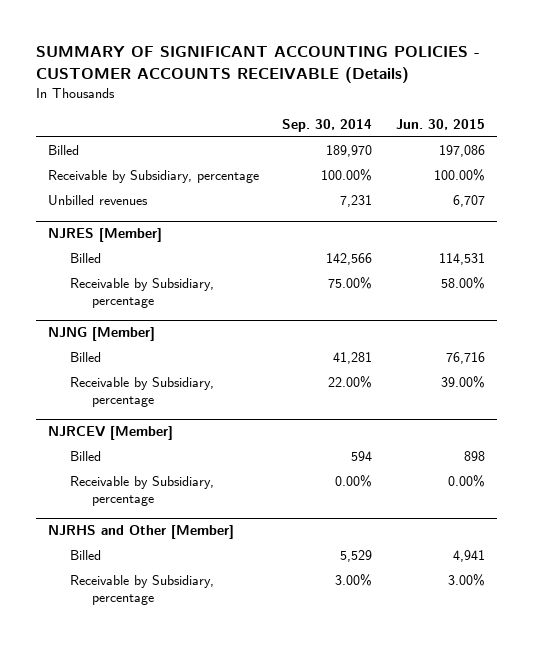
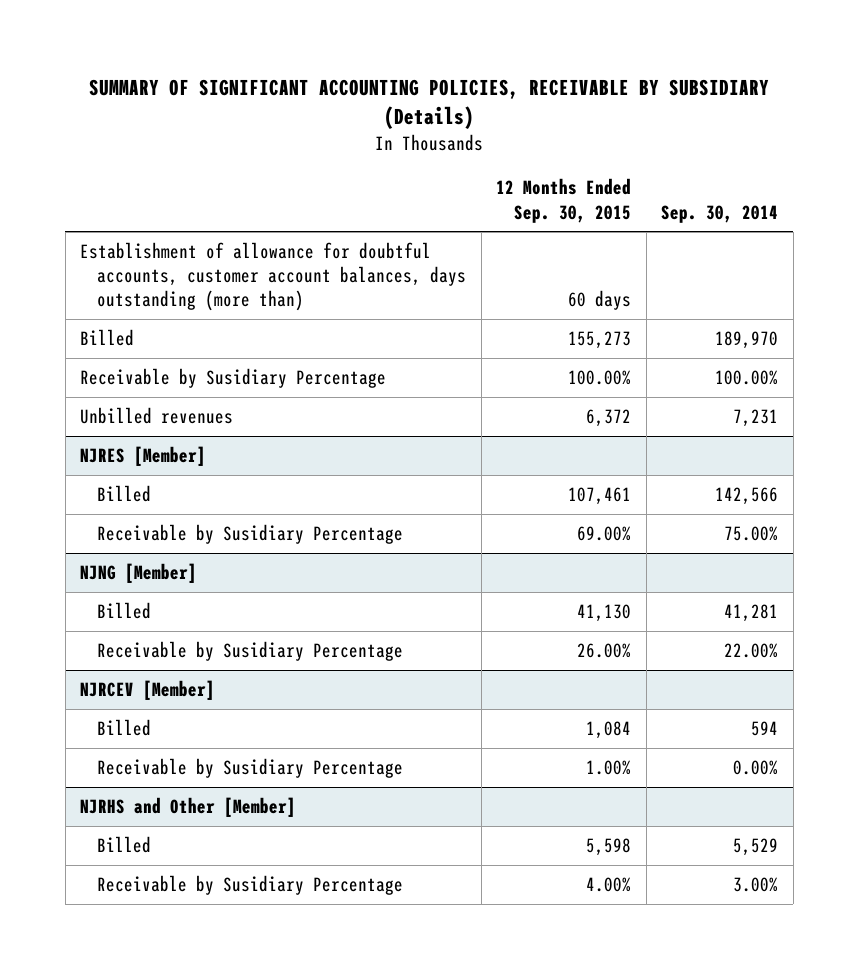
[35,46,480,84] SUMMARY OF SIGNIFICANT ACCOUNTING POLICIES - CUSTOMER ACCOUNTS RECEIVABLE (Details) -> [89,78,770,130] SUMMARY OF SIGNIFICANT ACCOUNTING POLICIES, RECEIVABLE BY SUBSIDIARY (Details)
[396,119,486,131] Jun. 30, 2015 -> none
none -> [496,178,632,223] 12 Months Ended Sep. 30, 2015
none -> [80,241,466,312] Establishment of allowance for doubtful accounts, customer account balances, days outstanding (more than)
[47,170,259,184] Receivable by Subsidiary, percentage -> [80,367,387,388] Receivable by Susidiary Percentage
[69,278,214,308] Receivable by Subsidiary, percentage -> [96,523,403,544] Receivable by Susidiary Percentage
[69,377,214,407] Receivable by Subsidiary, percentage -> [96,640,403,661] Receivable by Susidiary Percentage
[69,476,214,506] Receivable by Subsidiary, percentage -> [96,757,403,778] Receivable by Susidiary Percentage
[69,575,214,605] Receivable by Subsidiary, percentage -> [96,874,403,895] Receivable by Susidiary Percentage

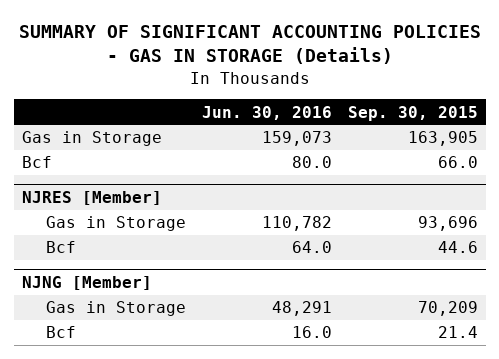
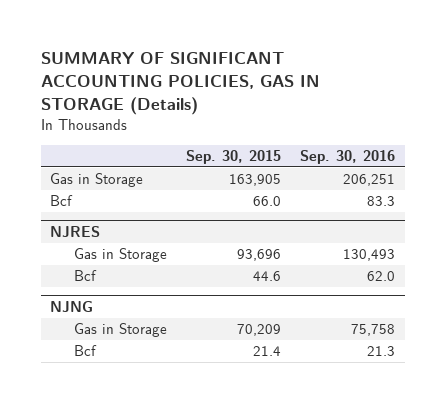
[18,24,481,65] SUMMARY OF SIGNIFICANT ACCOUNTING POLICIES - GAS IN STORAGE (Details) -> [40,51,320,115] SUMMARY OF SIGNIFICANT ACCOUNTING POLICIES, GAS IN STORAGE (Details)
[201,105,332,120] Jun. 30, 2016 -> none
none -> [300,149,396,164] Sep. 30, 2016
[21,191,162,206] NJRES [Member] -> [50,225,101,237] NJRES
[21,276,152,291] NJNG [Member] -> [50,300,94,312] NJNG

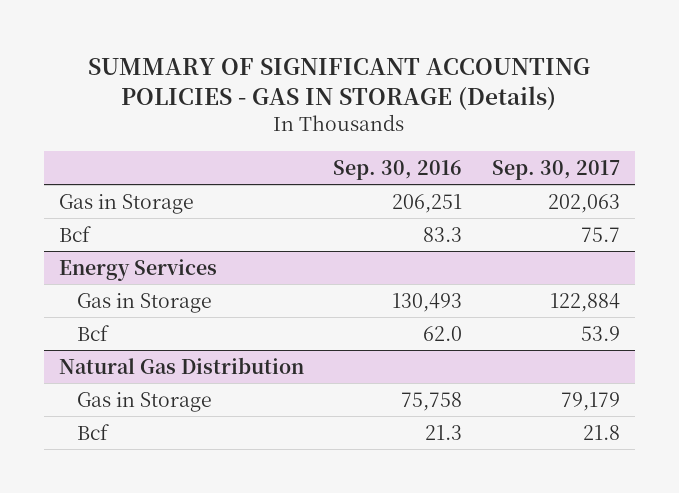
[40,51,320,115] SUMMARY OF SIGNIFICANT ACCOUNTING POLICIES, GAS IN STORAGE (Details) -> [88,57,591,110] SUMMARY OF SIGNIFICANT ACCOUNTING POLICIES - GAS IN STORAGE (Details)
[186,149,282,164] Sep. 30, 2015 -> none
none -> [492,159,621,180] Sep. 30, 2017
[50,225,101,237] NJRES -> [58,258,217,281] Energy Services
[50,300,94,312] NJNG -> [58,356,304,374] Natural Gas Distribution

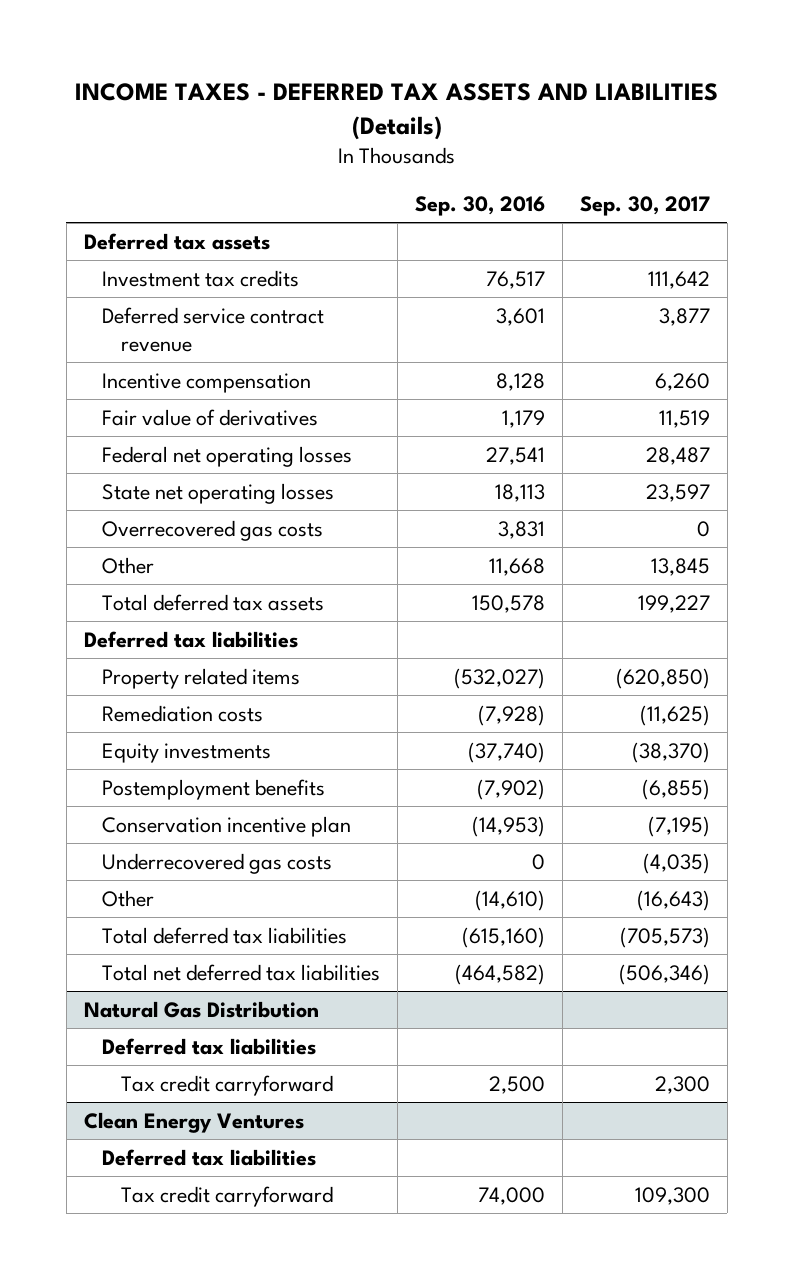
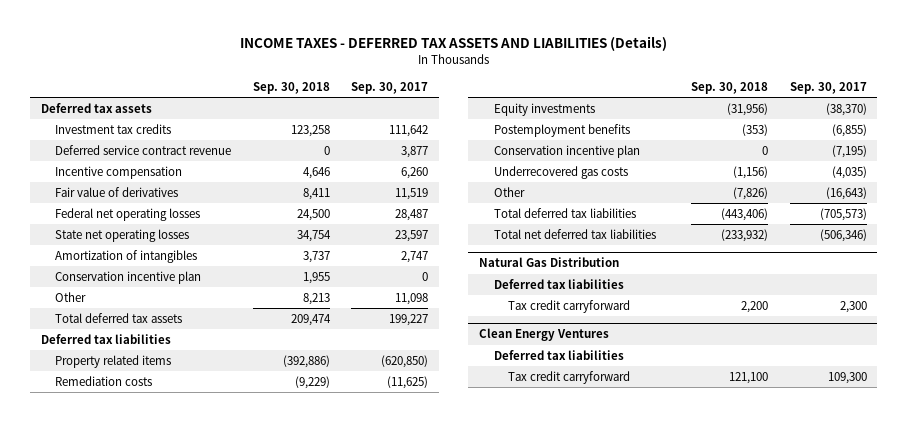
[415,195,546,216] Sep. 30, 2016 -> none
none -> [252,81,330,94] Sep. 30, 2018
[102,519,324,541] Overrecovered gas costs -> none
none -> [55,250,198,264] Amortization of intangibles
none -> [55,271,202,285] Conservation incentive plan
[650,557,710,576] 13,845 -> [395,293,429,306] 11,098

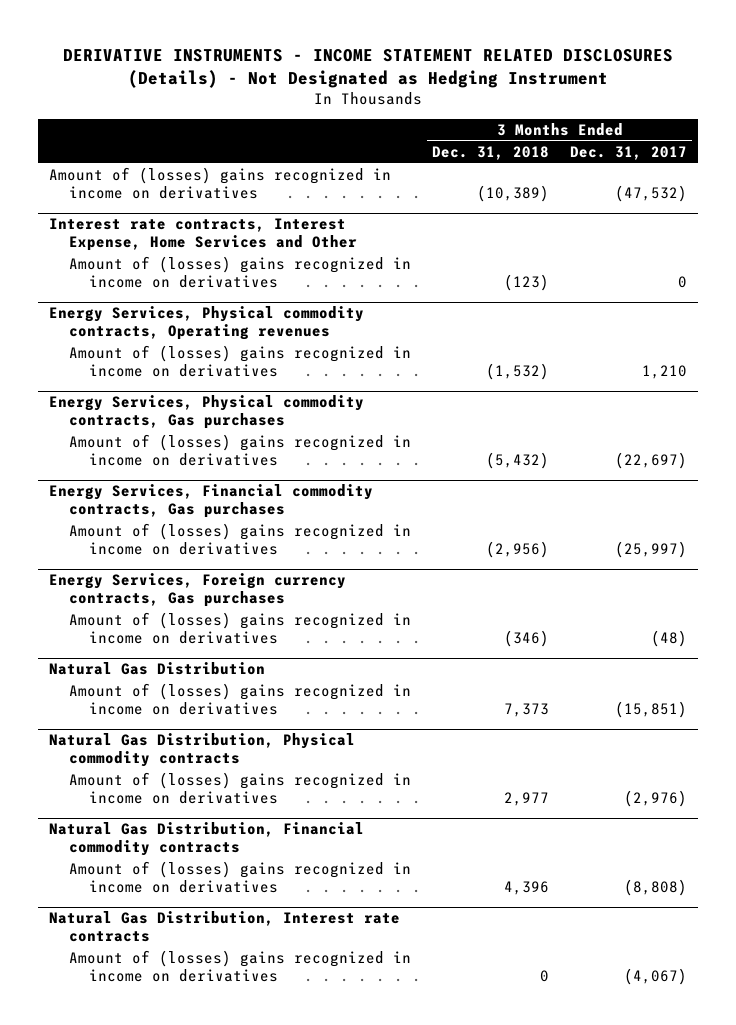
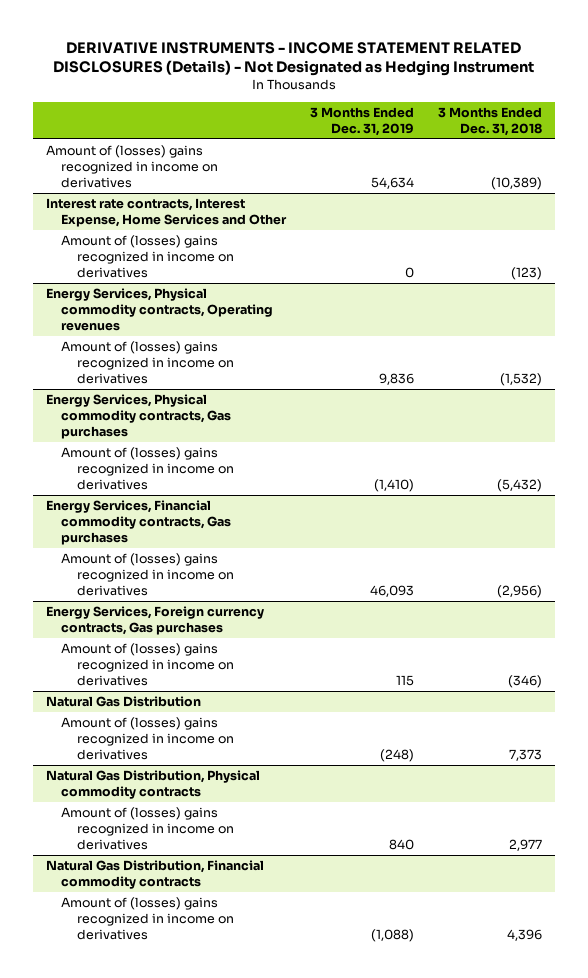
[570,146,688,161] Dec. 31, 2017 -> none
none -> [310,106,415,136] 3 Months Ended Dec. 31, 2019
[48,911,400,943] Natural Gas Distribution, Interest rate contracts -> none
[68,950,411,983] Amount of (losses) gains recognized in income on derivatives -> none

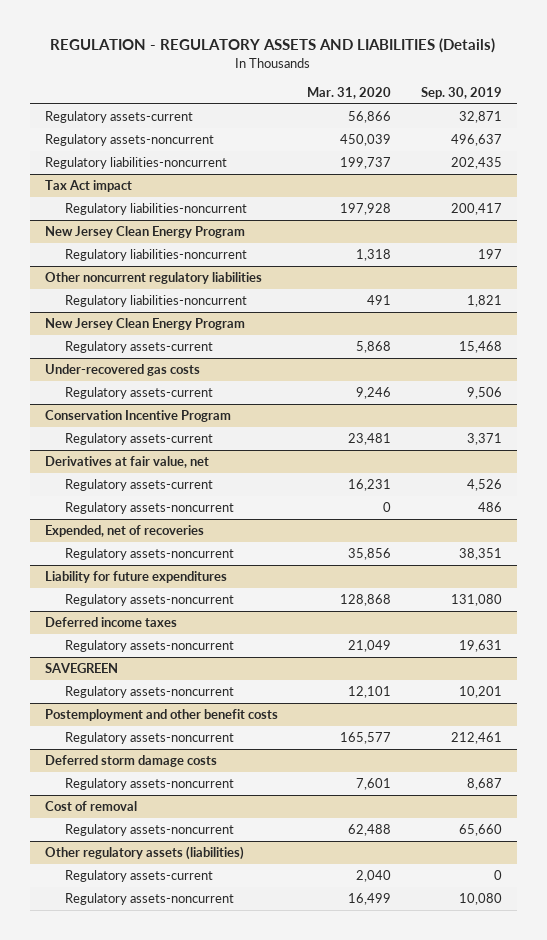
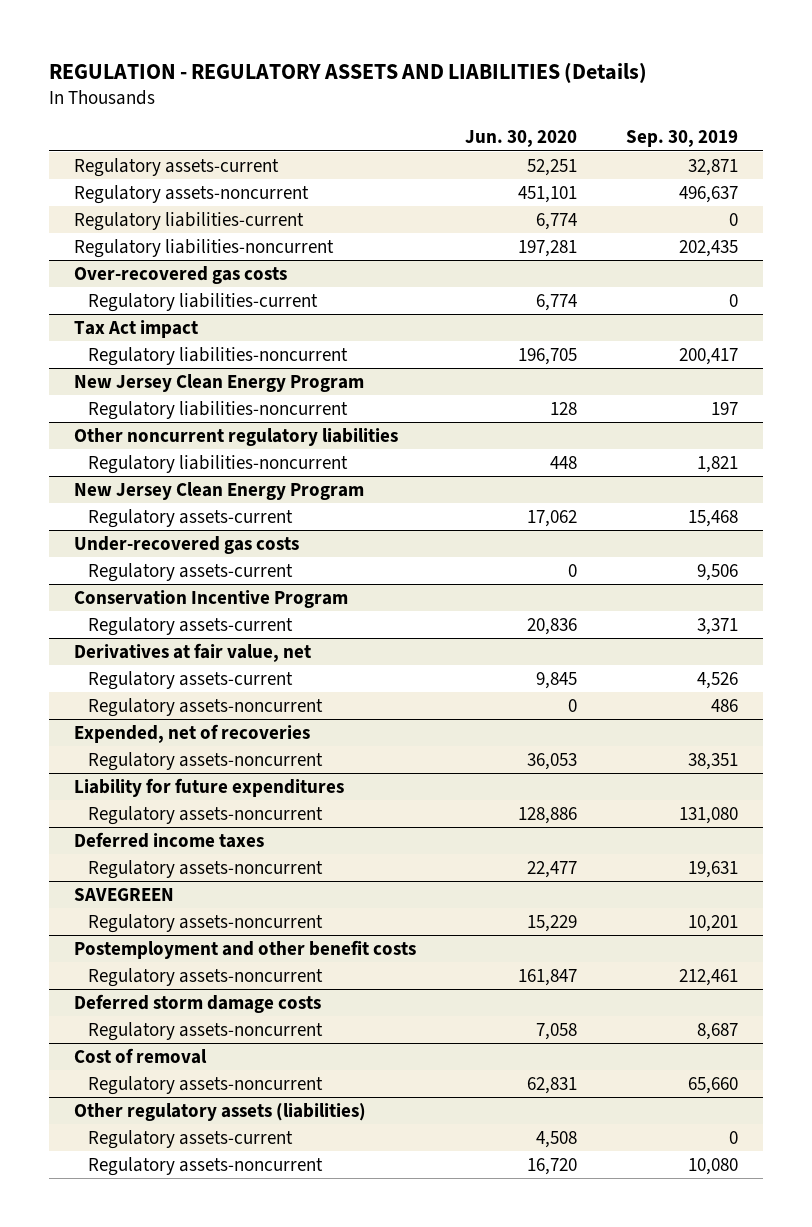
[307,86,392,99] Mar. 31, 2020 -> none
none -> [465,130,578,148] Jun. 30, 2020
none -> [73,211,304,231] Regulatory liabilities-current
none -> [73,265,287,284] Over-recovered gas costs
none -> [87,292,318,312] Regulatory liabilities-current

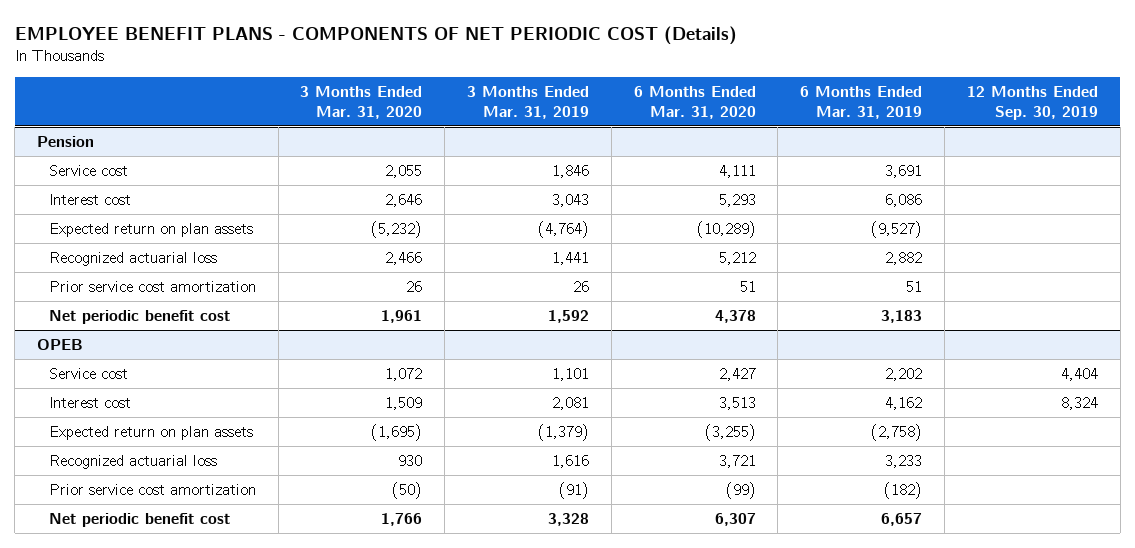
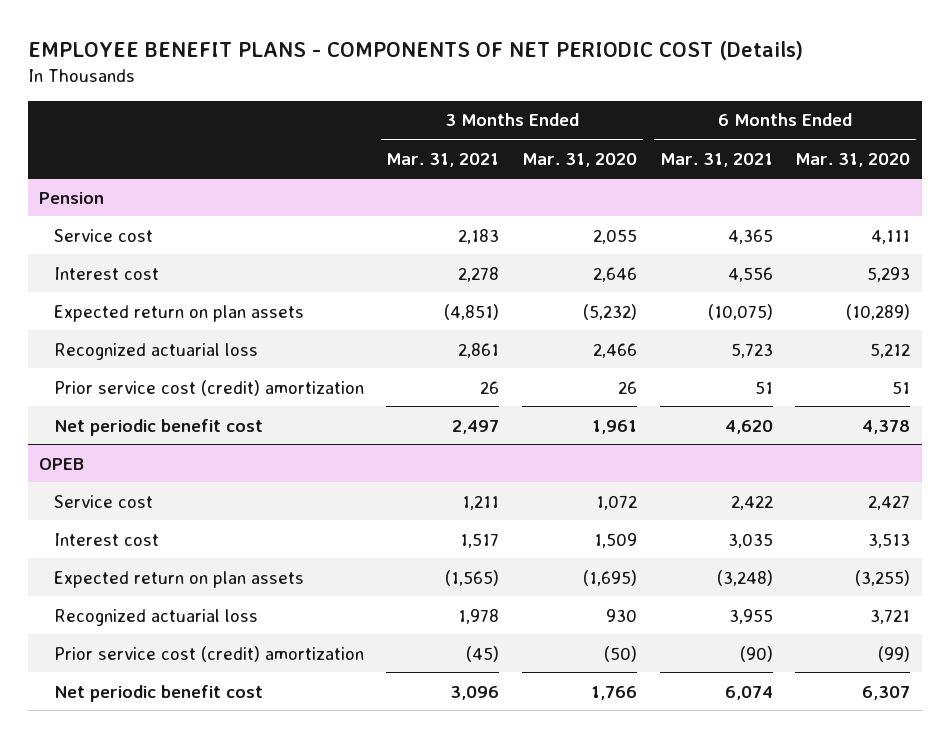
[466,85,589,119] 3 Months Ended Mar. 31, 2019 -> none
[800,85,923,119] 6 Months Ended Mar. 31, 2019 -> none
[966,85,1098,120] 12 Months Ended Sep. 30, 2019 -> none
none -> [386,152,500,167] Mar. 31, 2021
none -> [659,152,773,167] Mar. 31, 2021
[48,280,256,292] Prior service cost amortization -> [53,379,364,396] Prior service cost (credit) amortization
[48,483,256,495] Prior service cost amortization -> [53,645,364,662] Prior service cost (credit) amortization

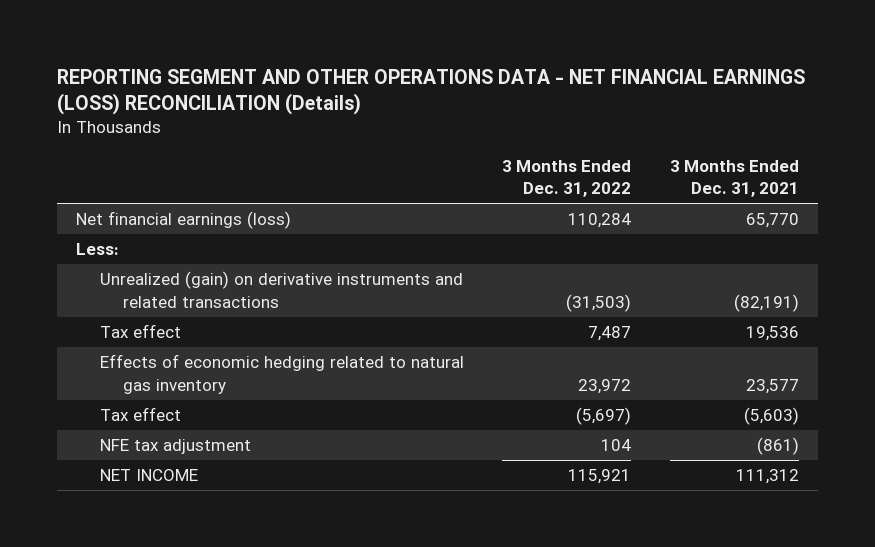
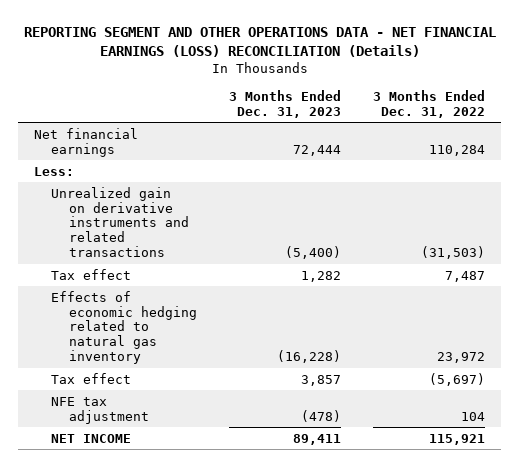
[669,159,799,197] 3 Months Ended Dec. 31, 2021 -> none
none -> [229,89,342,118] 3 Months Ended Dec. 31, 2023
[76,211,292,230] Net financial earnings (loss) -> [33,127,138,157] Net financial earnings
[99,271,463,308] Unrealized (gain) on derivative instruments and related transactions -> [51,186,190,258] Unrealized gain on derivative instruments and related transactions

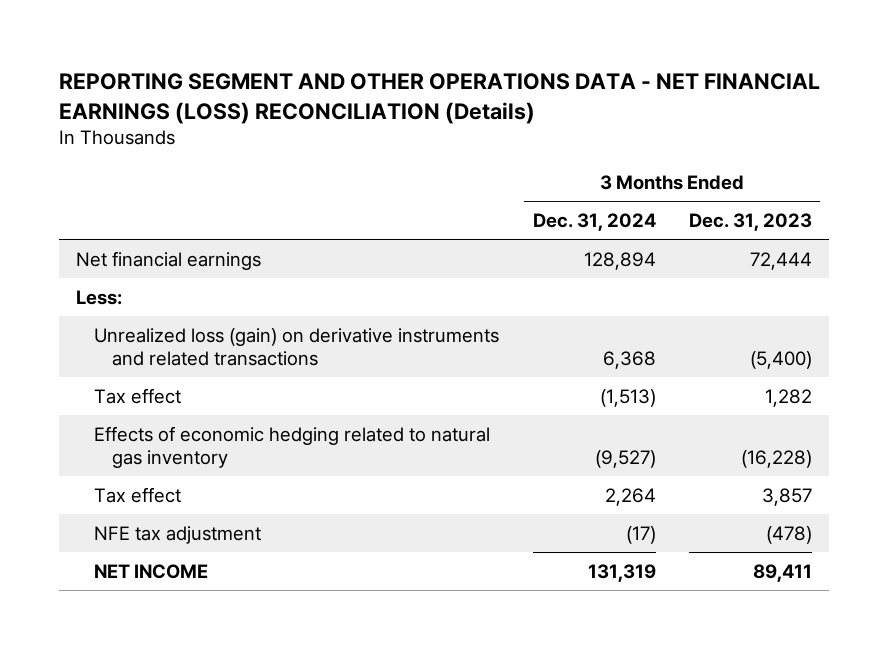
[373,89,486,118] 3 Months Ended Dec. 31, 2022 -> none
none -> [532,213,656,232] Dec. 31, 2024
[51,186,190,258] Unrealized gain on derivative instruments and related transactions -> [94,327,500,366] Unrealized loss (gain) on derivative instruments and related transactions

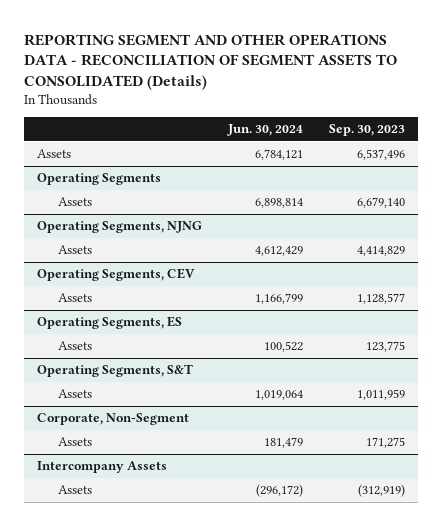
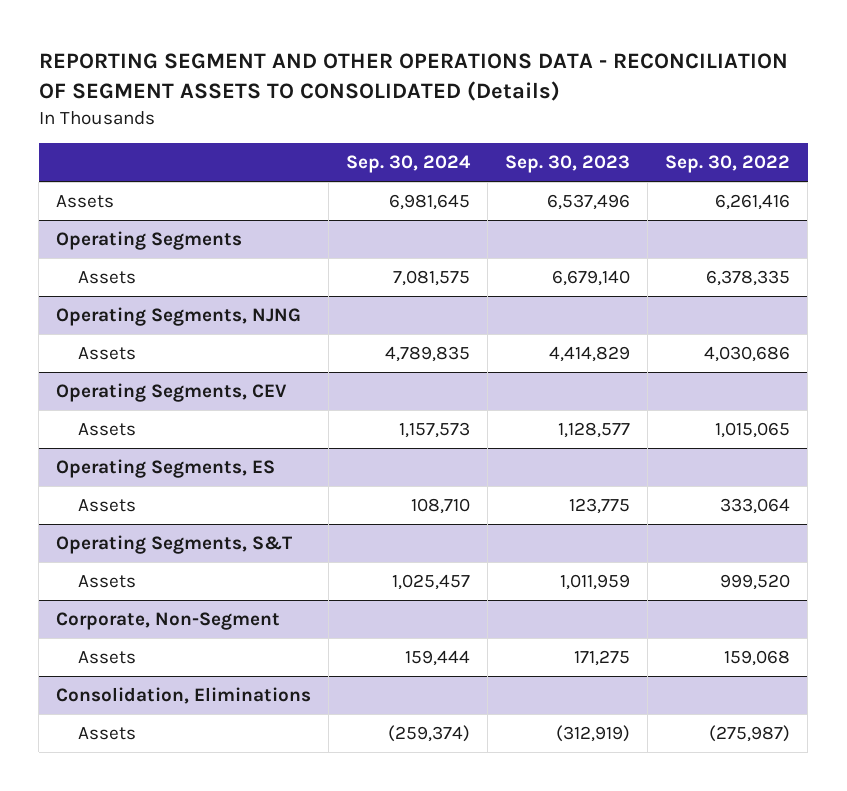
[226,124,303,137] Jun. 30, 2024 -> none
none -> [346,154,472,173] Sep. 30, 2024
none -> [665,154,791,173] Sep. 30, 2022
[36,461,167,474] Intercompany Assets -> [56,687,312,705] Consolidation, Eliminations

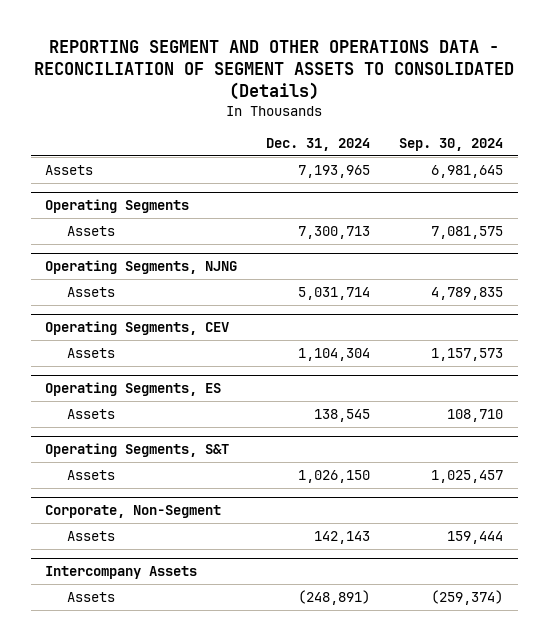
[505,154,631,173] Sep. 30, 2023 -> none
[665,154,791,173] Sep. 30, 2022 -> none
none -> [266,138,371,152] Dec. 31, 2024
[56,687,312,705] Consolidation, Eliminations -> [45,566,198,580] Intercompany Assets

